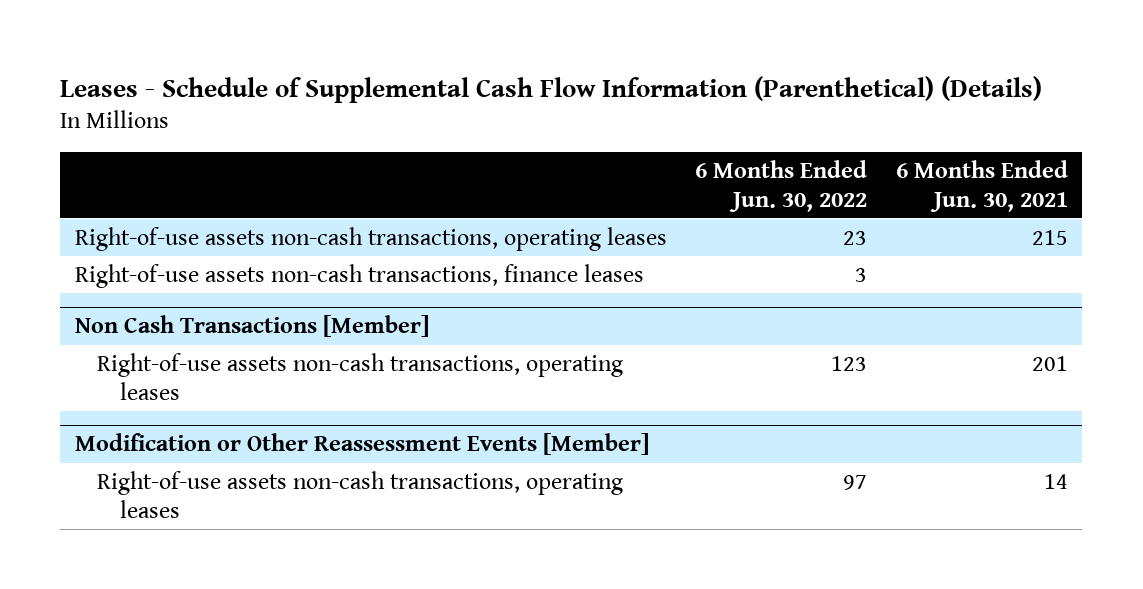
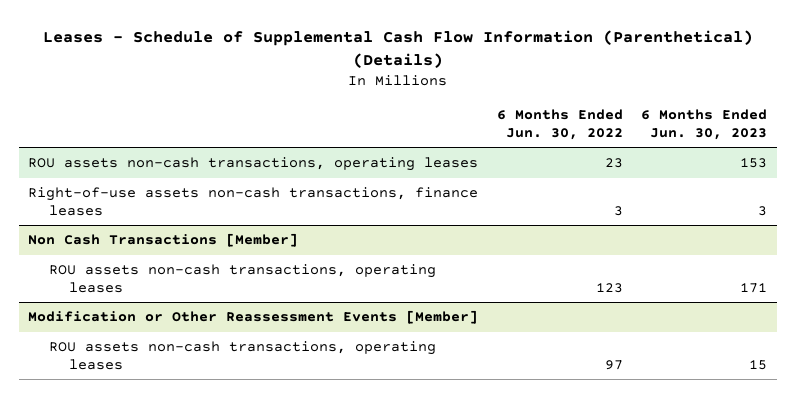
[896,159,1069,212] 6 Months Ended Jun. 30, 2021 -> none
none -> [641,109,768,140] 6 Months Ended Jun. 30, 2023
[74,226,667,251] Right-of-use assets non-cash transactions, operating leases -> [27,157,478,172] ROU assets non-cash transactions, operating leases
[97,352,624,400] Right-of-use assets non-cash transactions, operating leases -> [48,264,436,293] ROU assets non-cash transactions, operating leases
[97,470,624,518] Right-of-use assets non-cash transactions, operating leases -> [48,341,436,370] ROU assets non-cash transactions, operating leases

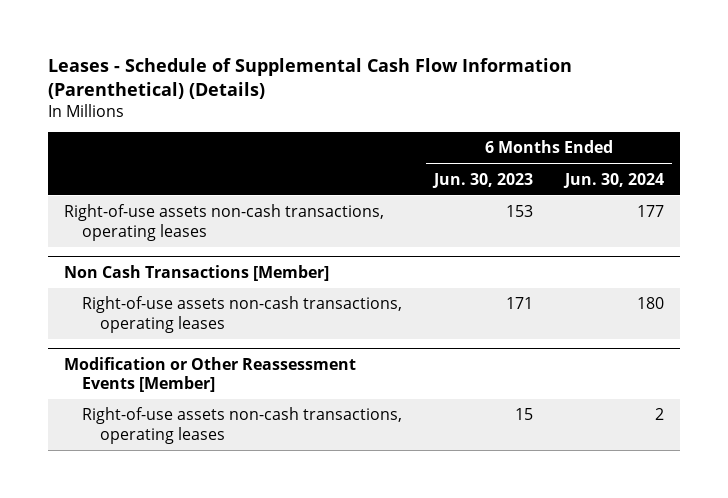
[496,109,623,140] 6 Months Ended Jun. 30, 2022 -> none
none -> [562,172,664,188] Jun. 30, 2024
[27,187,478,216] Right-of-use assets non-cash transactions, finance leases -> none
[27,157,478,172] ROU assets non-cash transactions, operating leases -> [64,204,385,241] Right-of-use assets non-cash transactions, operating leases
[48,264,436,293] ROU assets non-cash transactions, operating leases -> [81,296,402,333] Right-of-use assets non-cash transactions, operating leases
[48,341,436,370] ROU assets non-cash transactions, operating leases -> [81,407,402,444] Right-of-use assets non-cash transactions, operating leases

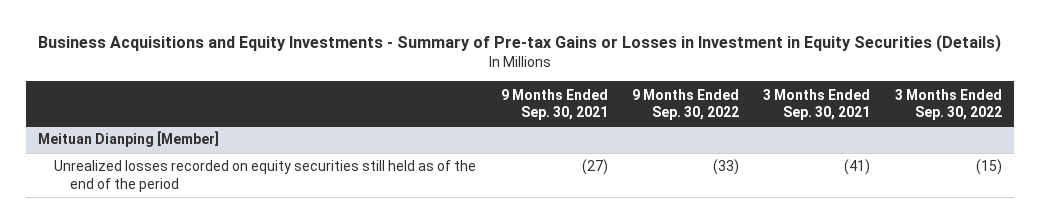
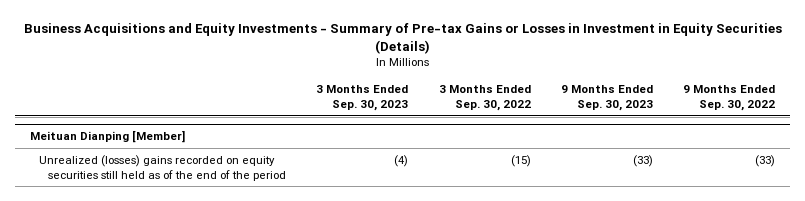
[500,88,608,121] 9 Months Ended Sep. 30, 2021 -> none
[763,88,871,121] 3 Months Ended Sep. 30, 2021 -> none
none -> [316,85,409,112] 3 Months Ended Sep. 30, 2023
none -> [560,85,653,112] 9 Months Ended Sep. 30, 2023
[54,160,477,192] Unrealized losses recorded on equity securities still held as of the end of the period -> [39,154,287,181] Unrealized (losses) gains recorded on equity securities still held as of the end of the period

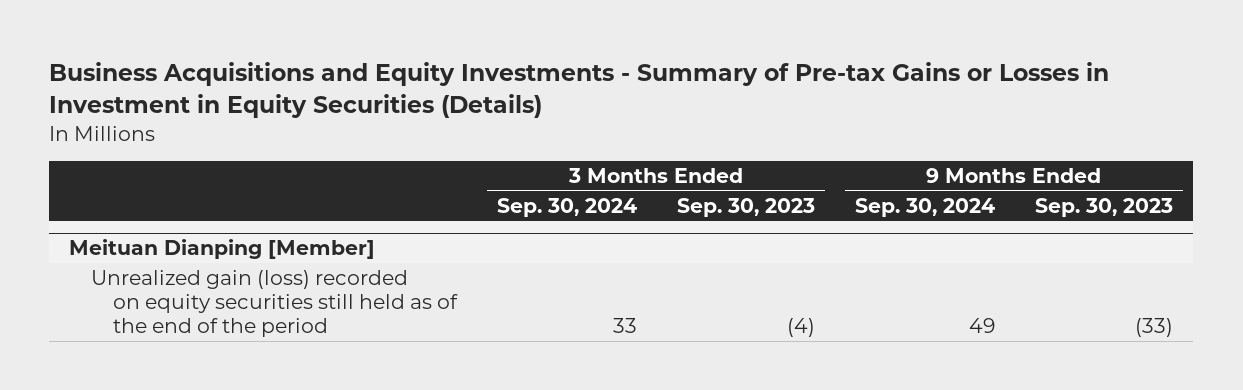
[438,85,531,112] 3 Months Ended Sep. 30, 2022 -> none
[683,85,776,112] 9 Months Ended Sep. 30, 2022 -> none
none -> [496,197,637,217] Sep. 30, 2024
none -> [855,197,996,217] Sep. 30, 2024
[39,154,287,181] Unrealized (losses) gains recorded on equity securities still held as of the end of the period -> [90,269,458,338] Unrealized gain (loss) recorded on equity securities still held as of the end of the period

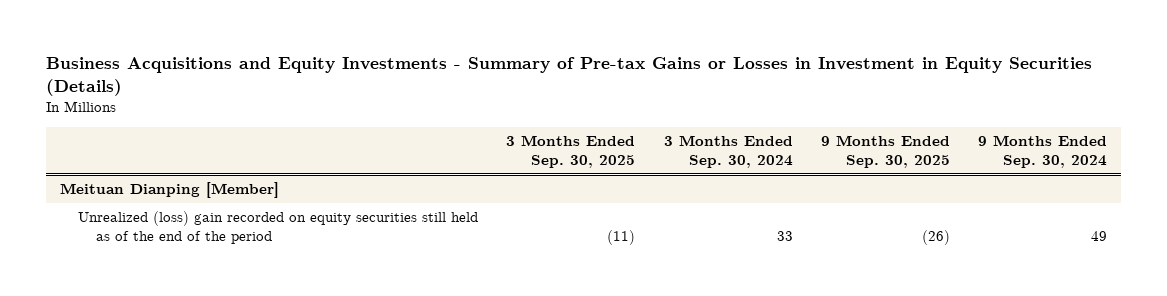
[677,197,816,217] Sep. 30, 2023 -> none
[1035,197,1174,217] Sep. 30, 2023 -> none
none -> [506,134,636,168] 3 Months Ended Sep. 30, 2025
none -> [820,134,950,168] 9 Months Ended Sep. 30, 2025
[90,269,458,338] Unrealized gain (loss) recorded on equity securities still held as of the end of the period -> [78,211,479,244] Unrealized (loss) gain recorded on equity securities still held as of the end of the period

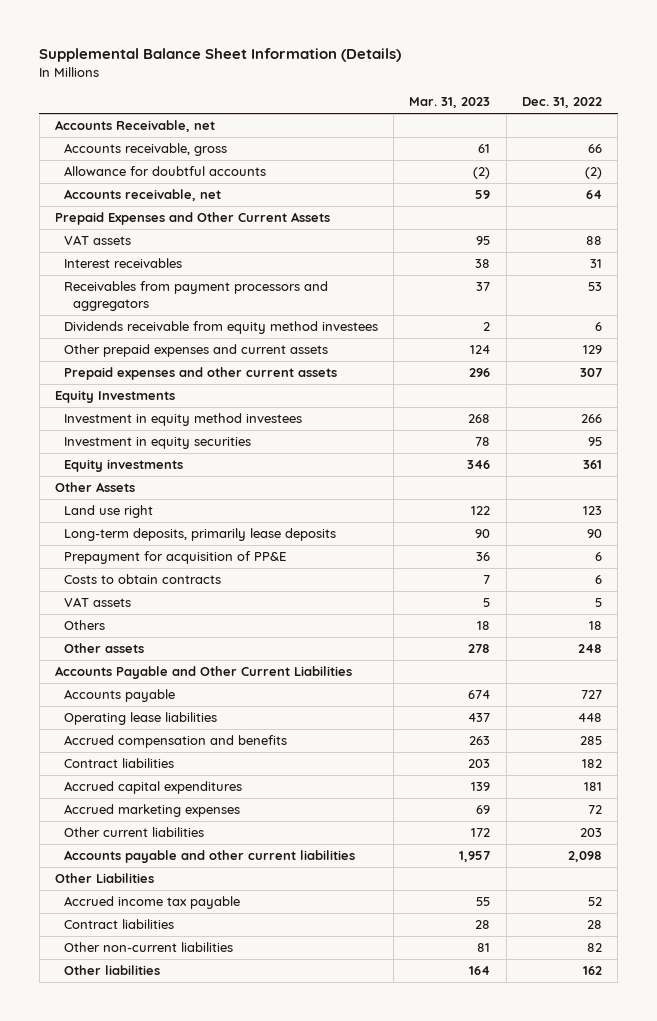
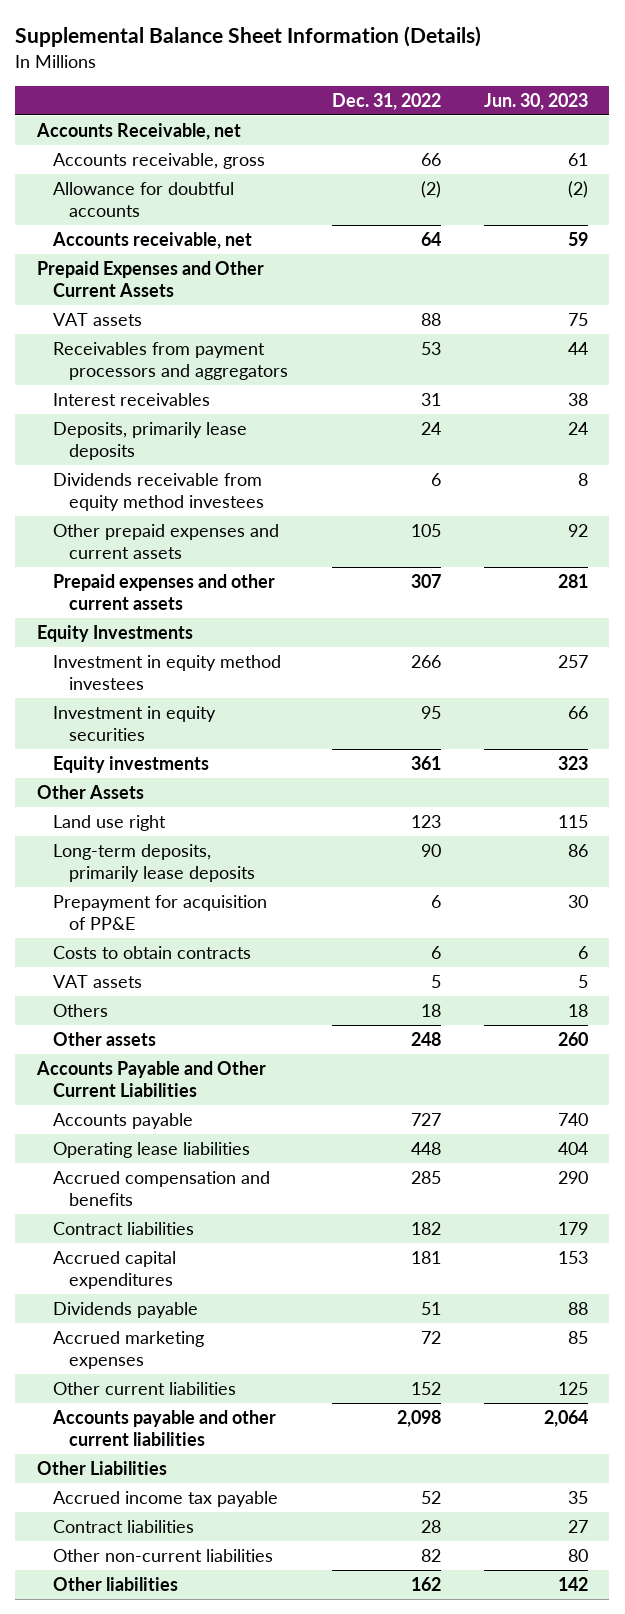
[409,97,491,109] Mar. 31, 2023 -> none
none -> [483,92,588,110] Jun. 30, 2023
[64,258,183,269] Interest receivables -> [53,392,211,406] Interest receivables
none -> [53,421,248,461] Deposits, primarily lease deposits
[582,345,602,355] 129 -> [410,523,441,537] 105
none -> [53,1301,199,1318] Dividends payable
[579,828,602,838] 203 -> [410,1381,441,1395] 152

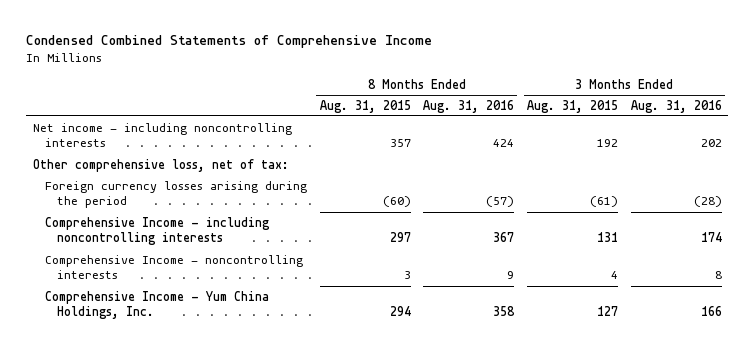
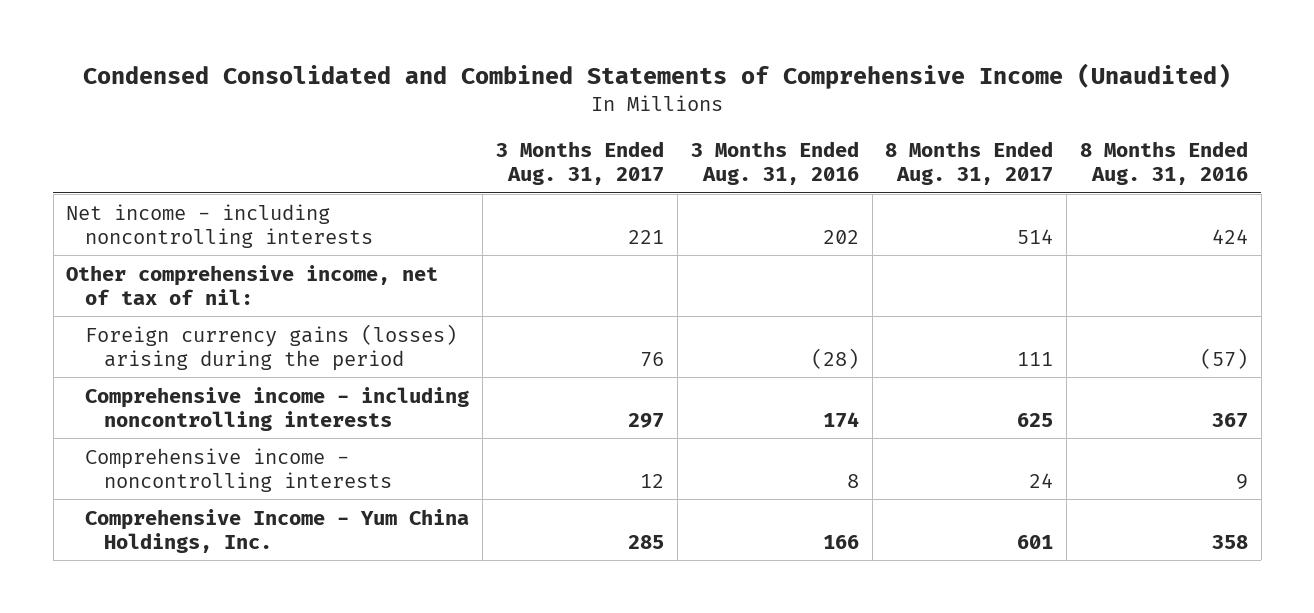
[26,35,433,49] Condensed Combined Statements of Comprehensive Income -> [83,63,1232,90] Condensed Consolidated and Combined Statements of Comprehensive Income (Unaudited)
[319,99,411,113] Aug. 31, 2015 -> none
[526,99,618,113] Aug. 31, 2015 -> none
none -> [496,141,665,186] 3 Months Ended Aug. 31, 2017
none -> [885,141,1054,186] 8 Months Ended Aug. 31, 2017
[32,158,289,172] Other comprehensive loss, net of tax: -> [66,264,439,305] Other comprehensive income, net of tax of nil:
[44,180,307,209] Foreign currency losses arising during the period -> [85,323,458,371] Foreign currency gains (losses) arising during the period
[44,216,270,246] Comprehensive Income - including noncontrolling interests -> [85,386,470,431] Comprehensive income - including noncontrolling interests
[44,254,303,280] Comprehensive Income - noncontrolling interests -> [85,447,393,492] Comprehensive income - noncontrolling interests

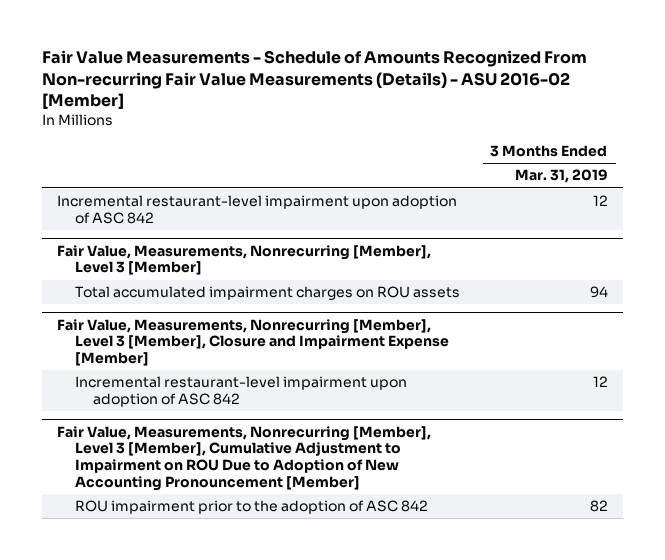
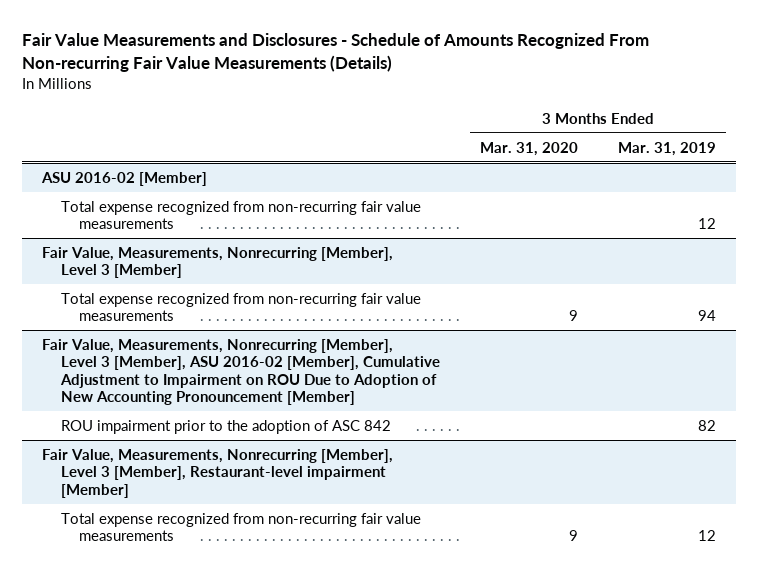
[41,50,587,110] Fair Value Measurements - Schedule of Amounts Recognized From Non-recurring Fair Value Measurements (Details) - ASU 2016-02 [Member] -> [22,32,650,72] Fair Value Measurements and Disclosures - Schedule of Amounts Recognized From Non-recurring Fair Value Measurements (Details)
none -> [479,141,578,156] Mar. 31, 2020
none -> [41,171,208,186] ASU 2016-02 [Member]
[57,195,458,225] Incremental restaurant-level impairment upon adoption of ASC 842 -> [60,200,421,230] Total expense recognized from non-recurring fair value measurements
[75,286,461,301] Total accumulated impairment charges on ROU assets -> none
[57,318,450,367] Fair Value, Measurements, Nonrecurring [Member], Level 3 [Member], Closure and Impairment Expense [Member] -> none
[75,376,408,408] Incremental restaurant-level impairment upon adoption of ASC 842 -> none
none -> [60,292,421,322] Total expense recognized from non-recurring fair value measurements
[57,425,432,491] Fair Value, Measurements, Nonrecurring [Member], Level 3 [Member], Cumulative Adjustment to Impairment on ROU Due to Adoption of New Accounting Pronouncement [Member] -> [42,338,440,406] Fair Value, Measurements, Nonrecurring [Member], Level 3 [Member], ASU 2016-02 [Member], Cumulative Adjustment to Impairment on ROU Due to Adoption of New Accounting Pronouncement [Member]
none -> [42,448,394,498] Fair Value, Measurements, Nonrecurring [Member], Level 3 [Member], Restaurant-level impairment [Member]
none -> [60,512,421,542] Total expense recognized from non-recurring fair value measurements

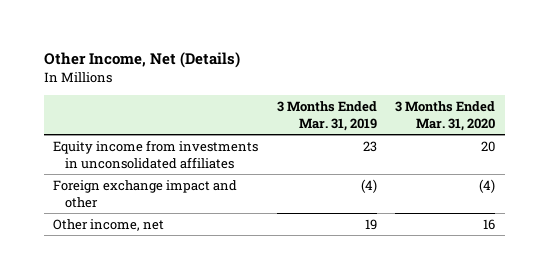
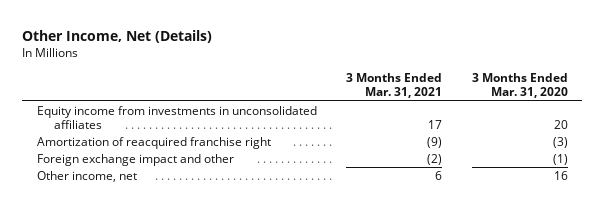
[276,100,377,131] 3 Months Ended Mar. 31, 2019 -> none
none -> [346,73,443,99] 3 Months Ended Mar. 31, 2021
none -> [37,136,272,149] Amortization of reacquired franchise right
[479,178,496,193] (4) -> [552,153,568,165] (1)

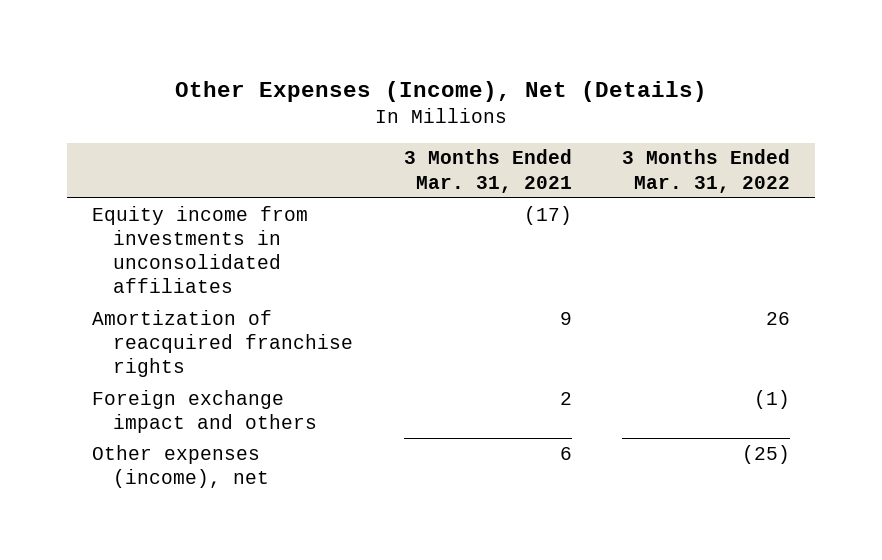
[22,30,213,44] Other Income, Net (Details) -> [175,81,708,103] Other Expenses (Income), Net (Details)
[471,73,568,99] 3 Months Ended Mar. 31, 2020 -> none
none -> [622,149,791,193] 3 Months Ended Mar. 31, 2022
[428,119,443,129] 17 -> [523,205,572,225] (17)
[37,136,272,149] Amortization of reacquired franchise right -> [92,309,354,378] Amortization of reacquired franchise rights
[427,136,443,148] (9) -> [559,311,572,325] 9
[37,153,235,166] Foreign exchange impact and other -> [92,389,318,434] Foreign exchange impact and others
[427,153,443,165] (2) -> [559,391,572,405] 2
[37,170,138,182] Other income, net -> [92,444,270,489] Other expenses (income), net

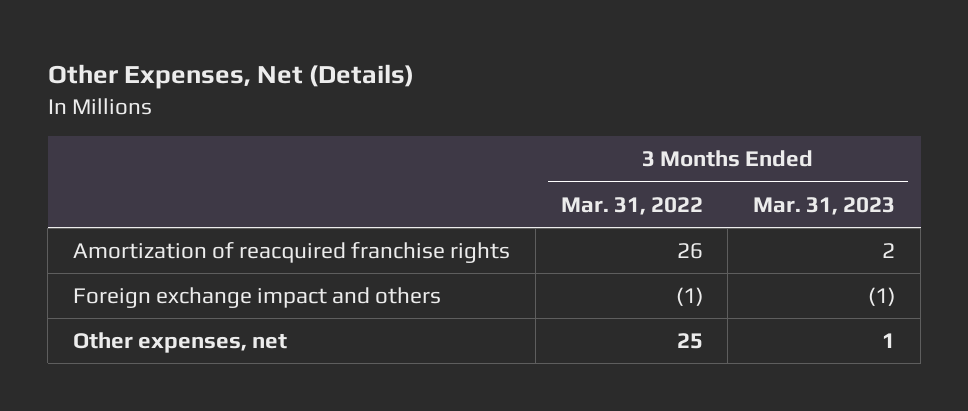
[175,81,708,103] Other Expenses (Income), Net (Details) -> [47,63,414,89] Other Expenses, Net (Details)
[403,149,572,193] 3 Months Ended Mar. 31, 2021 -> none
none -> [753,196,896,215] Mar. 31, 2023
[92,205,309,294] Equity income from investments in unconsolidated affiliates -> none
[92,444,270,489] Other expenses (income), net -> [72,332,287,354] Other expenses, net
[742,444,791,464] (25) -> [676,333,703,350] 25

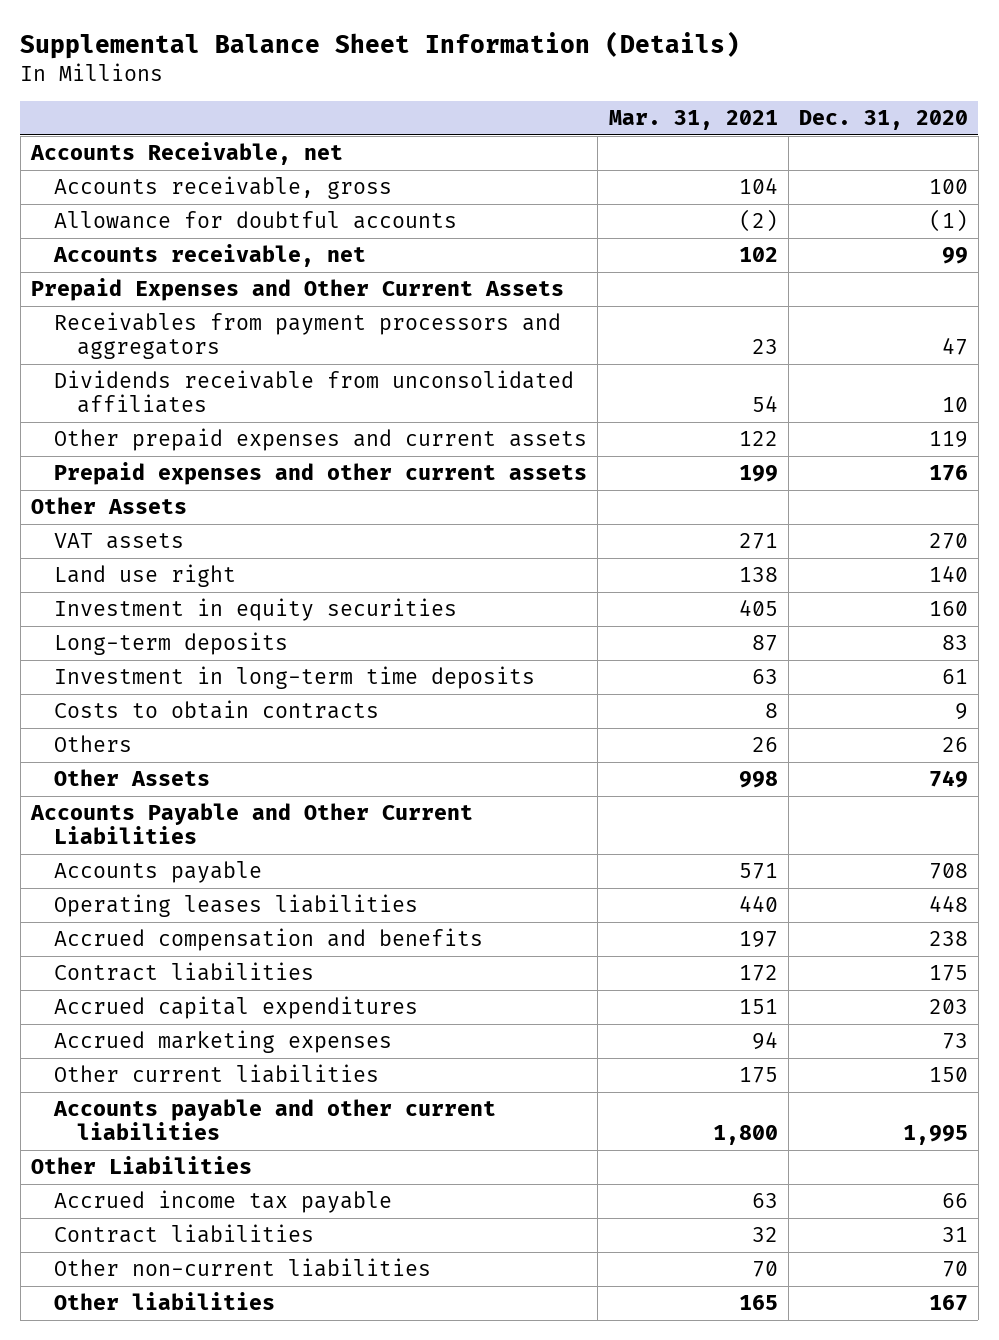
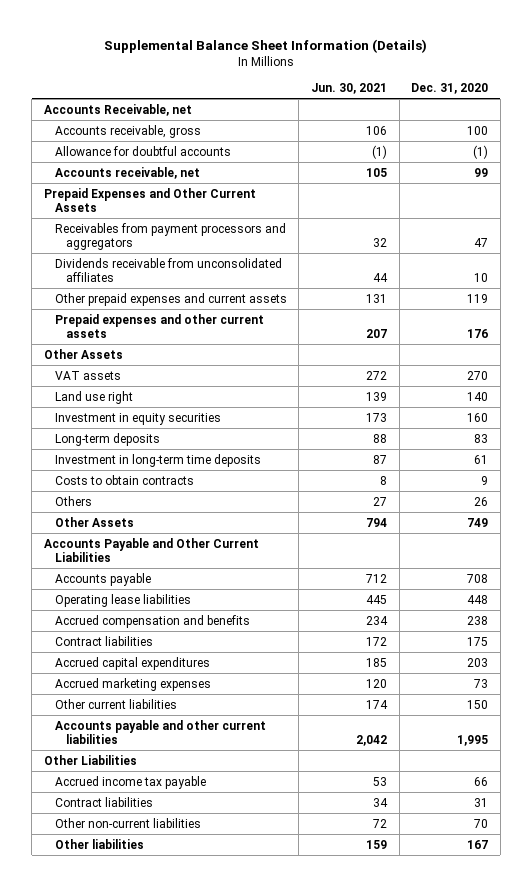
[608,110,778,131] Mar. 31, 2021 -> none
none -> [311,83,388,95] Jun. 30, 2021
[54,894,419,918] Operating leases liabilities -> [54,593,191,607] Operating lease liabilities

